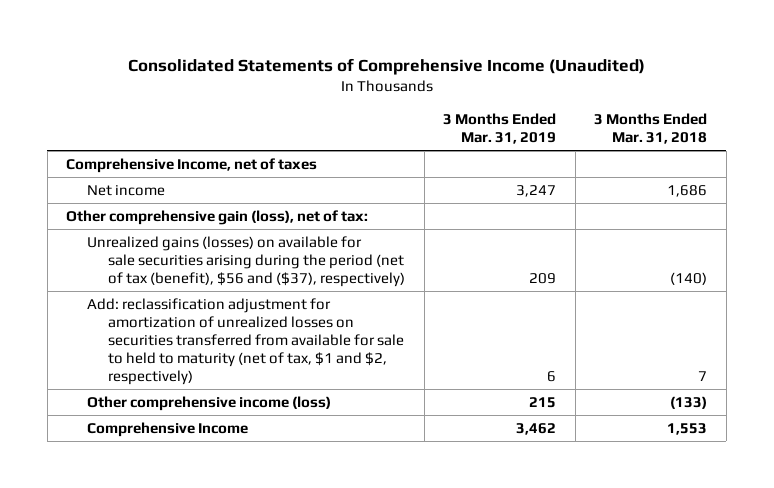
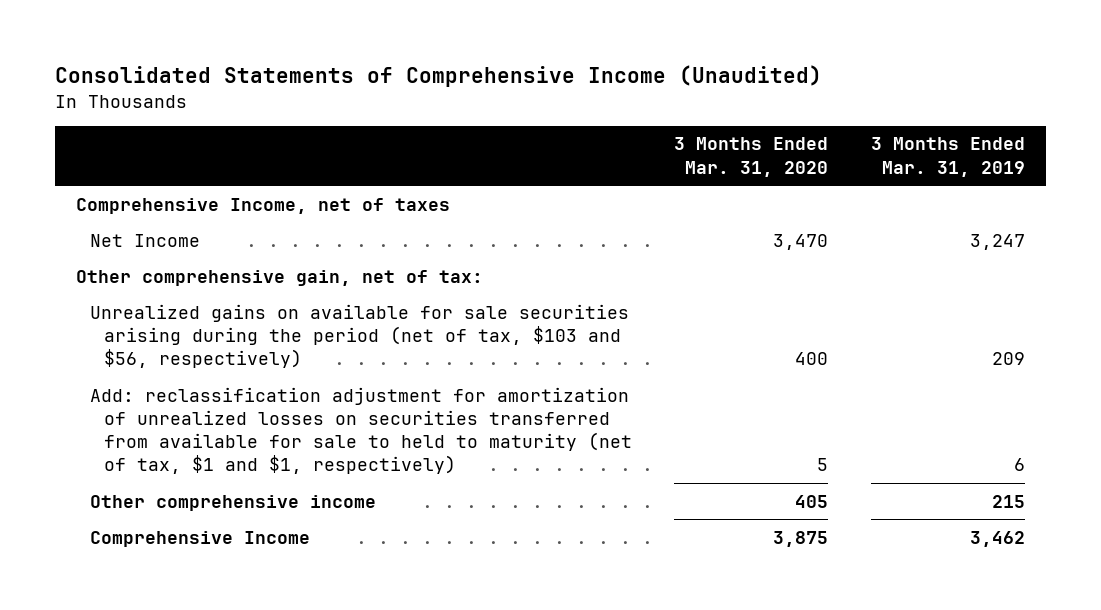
[594,112,708,144] 3 Months Ended Mar. 31, 2018 -> none
none -> [674,137,829,177] 3 Months Ended Mar. 31, 2020
[87,184,166,196] Net income -> [89,233,200,247] Net Income
[66,209,369,225] Other comprehensive gain (loss), net of tax: -> [76,269,484,286] Other comprehensive gain, net of tax:
[87,235,406,287] Unrealized gains (losses) on available for sale securities arising during the period (net of tax (benefit), $56 and ($37), respectively) -> [89,303,629,369] Unrealized gains on available for sale securities arising during the period (net of tax, $103 and $56, respectively)
[87,297,405,385] Add: reclassification adjustment for amortization of unrealized losses on securities transferred from available for sale to held to maturity (net of tax, $1 and $2, respectively) -> [89,386,632,475] Add: reclassification adjustment for amortization of unrealized losses on securities transferred from available for sale to held to maturity (net of tax, $1 and $1, respectively)
[87,395,332,411] Other comprehensive income (loss) -> [89,494,376,511] Other comprehensive income

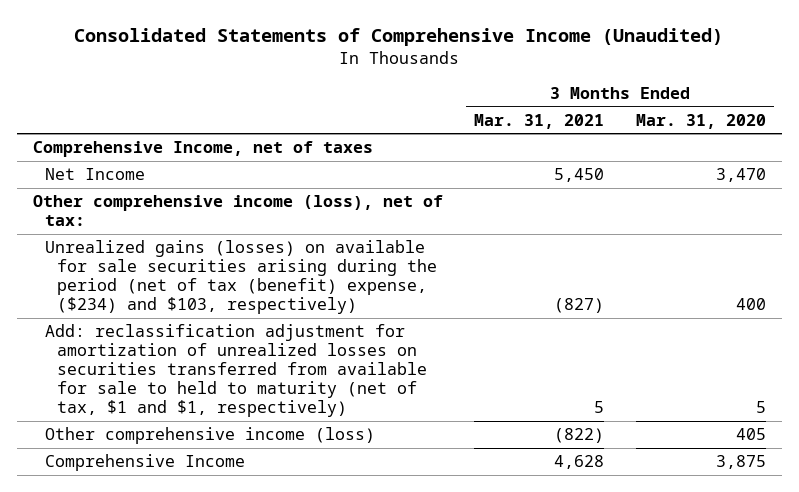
[870,137,1025,177] 3 Months Ended Mar. 31, 2019 -> none
none -> [474,113,605,129] Mar. 31, 2021
[76,269,484,286] Other comprehensive gain, net of tax: -> [32,195,443,227] Other comprehensive income (loss), net of tax:
[89,303,629,369] Unrealized gains on available for sale securities arising during the period (net of tax, $103 and $56, respectively) -> [44,240,437,315] Unrealized gains (losses) on available for sale securities arising during the period (net of tax (benefit) expense, ($234) and $103, respectively)
[89,494,376,511] Other comprehensive income -> [44,427,375,445] Other comprehensive income (loss)

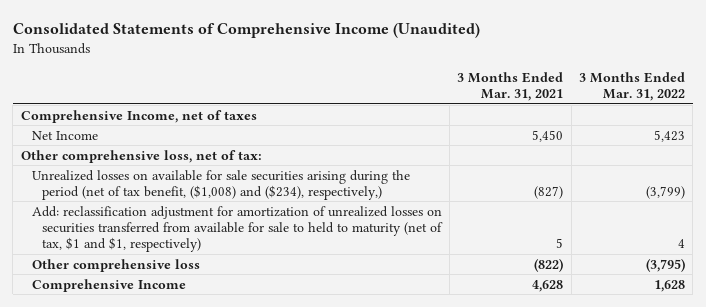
[636,113,767,129] Mar. 31, 2020 -> none
none -> [578,71,685,101] 3 Months Ended Mar. 31, 2022
[32,195,443,227] Other comprehensive income (loss), net of tax: -> [20,149,262,163] Other comprehensive loss, net of tax:
[44,240,437,315] Unrealized gains (losses) on available for sale securities arising during the period (net of tax (benefit) expense, ($234) and $103, respectively) -> [31,169,410,200] Unrealized losses on available for sale securities arising during the period (net of tax benefit, ($1,008) and ($234), respectively,)
[44,427,375,445] Other comprehensive income (loss) -> [31,258,200,272] Other comprehensive loss

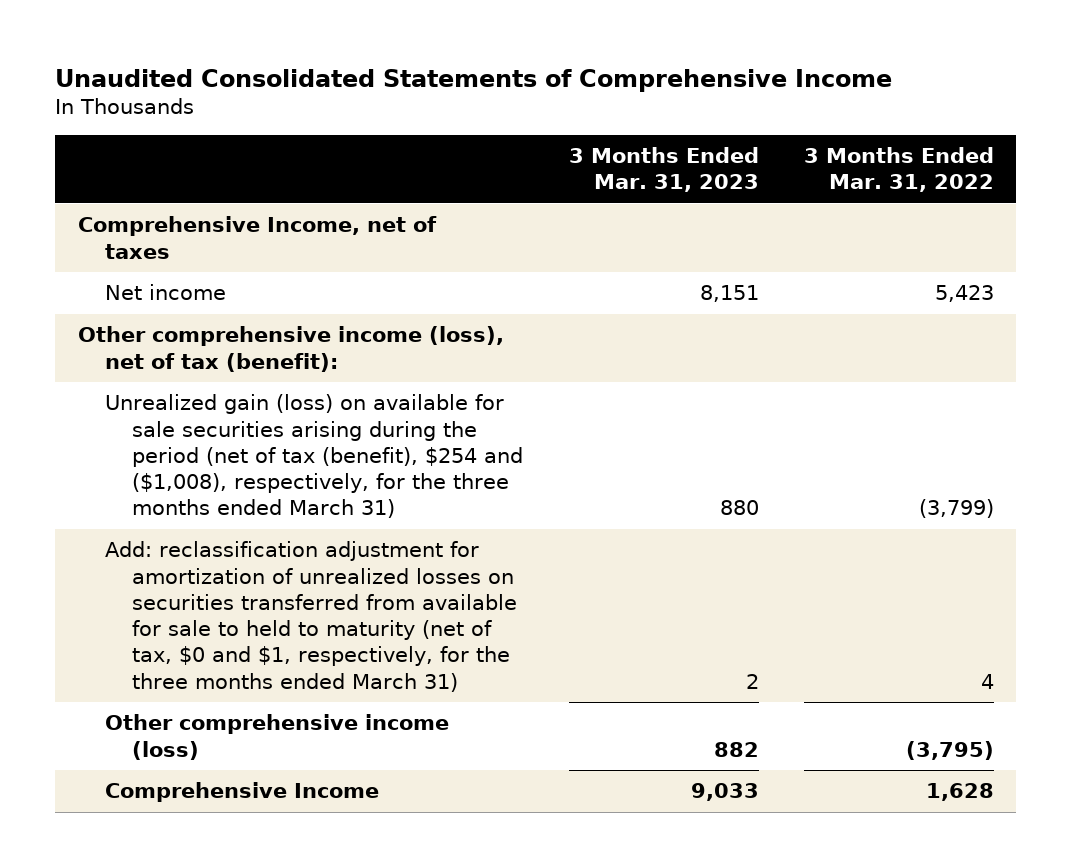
[12,23,480,39] Consolidated Statements of Comprehensive Income (Unaudited) -> [55,68,893,92] Unaudited Consolidated Statements of Comprehensive Income
[457,71,564,101] 3 Months Ended Mar. 31, 2021 -> none
none -> [568,146,759,193] 3 Months Ended Mar. 31, 2023
[31,130,98,140] Net Income -> [105,284,227,301] Net income
[20,149,262,163] Other comprehensive loss, net of tax: -> [78,326,505,372] Other comprehensive income (loss), net of tax (benefit):
[31,169,410,200] Unrealized losses on available for sale securities arising during the period (net of tax benefit, ($1,008) and ($234), respectively,) -> [105,394,524,519] Unrealized gain (loss) on available for sale securities arising during the period (net of tax (benefit), $254 and ($1,008), respectively, for the three months ended March 31)
[31,205,444,253] Add: reclassification adjustment for amortization of unrealized losses on securities transferred from available for sale to held to maturity (net of tax, $1 and $1, respectively) -> [105,541,518,692] Add: reclassification adjustment for amortization of unrealized losses on securities transferred from available for sale to held to maturity (net of tax, $0 and $1, respectively, for the three months ended March 31)
[31,258,200,272] Other comprehensive loss -> [105,714,450,760] Other comprehensive income (loss)

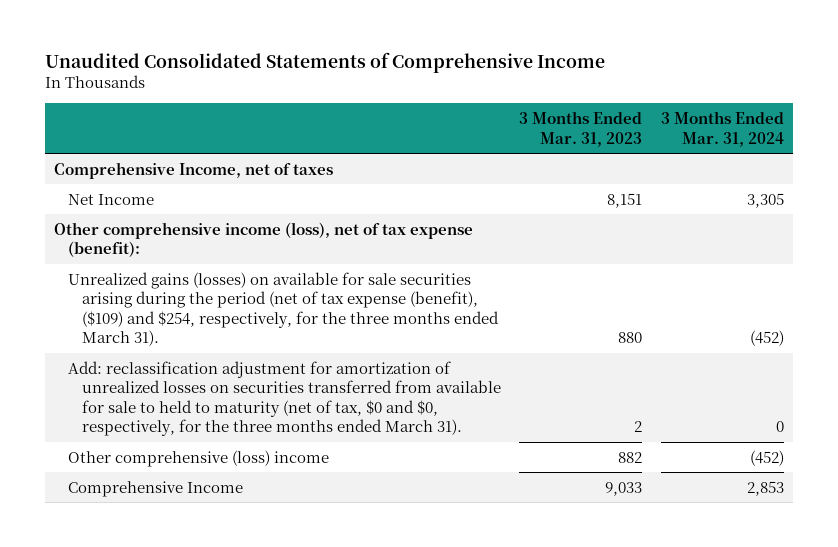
[803,146,994,193] 3 Months Ended Mar. 31, 2022 -> none
none -> [660,111,784,147] 3 Months Ended Mar. 31, 2024
[105,284,227,301] Net income -> [67,193,154,205] Net Income
[78,326,505,372] Other comprehensive income (loss), net of tax (benefit): -> [54,221,474,258] Other comprehensive income (loss), net of tax expense (benefit):
[105,394,524,519] Unrealized gain (loss) on available for sale securities arising during the period (net of tax (benefit), $254 and ($1,008), respectively, for the three months ended March 31) -> [67,271,499,347] Unrealized gains (losses) on available for sale securities arising during the period (net of tax expense (benefit), ($109) and $254, respectively, for the three months ended March 31).
[105,541,518,692] Add: reclassification adjustment for amortization of unrealized losses on securities transferred from available for sale to held to maturity (net of tax, $0 and $1, respectively, for the three months ended March 31) -> [67,360,501,437] Add: reclassification adjustment for amortization of unrealized losses on securities transferred from available for sale to held to maturity (net of tax, $0 and $0, respectively, for the three months ended March 31).
[105,714,450,760] Other comprehensive income (loss) -> [67,449,329,467] Other comprehensive (loss) income

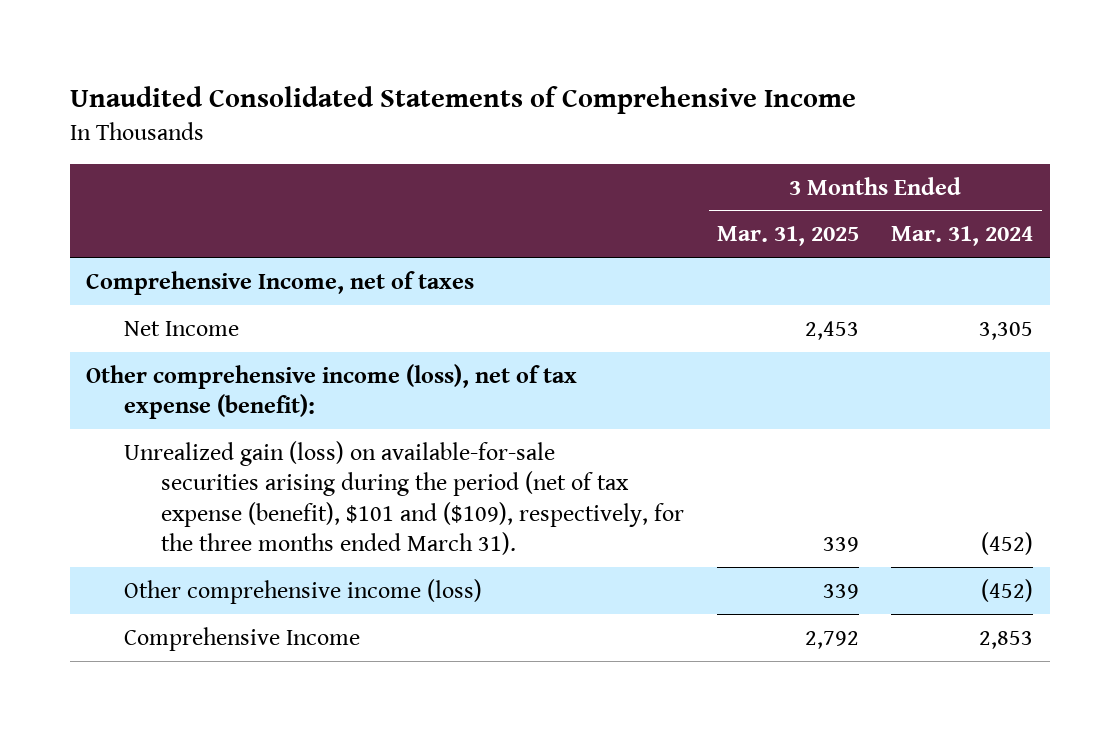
[519,111,643,147] 3 Months Ended Mar. 31, 2023 -> none
none -> [716,226,859,247] Mar. 31, 2025
[67,360,501,437] Add: reclassification adjustment for amortization of unrealized losses on securities transferred from available for sale to held to maturity (net of tax, $0 and $0, respectively, for the three months ended March 31). -> none
[67,271,499,347] Unrealized gains (losses) on available for sale securities arising during the period (net of tax expense (benefit), ($109) and $254, respectively, for the three months ended March 31). -> [123,440,685,555] Unrealized gain (loss) on available-for-sale securities arising during the period (net of tax expense (benefit), $101 and ($109), respectively, for the three months ended March 31).
[67,449,329,467] Other comprehensive (loss) income -> [123,578,482,604] Other comprehensive income (loss)

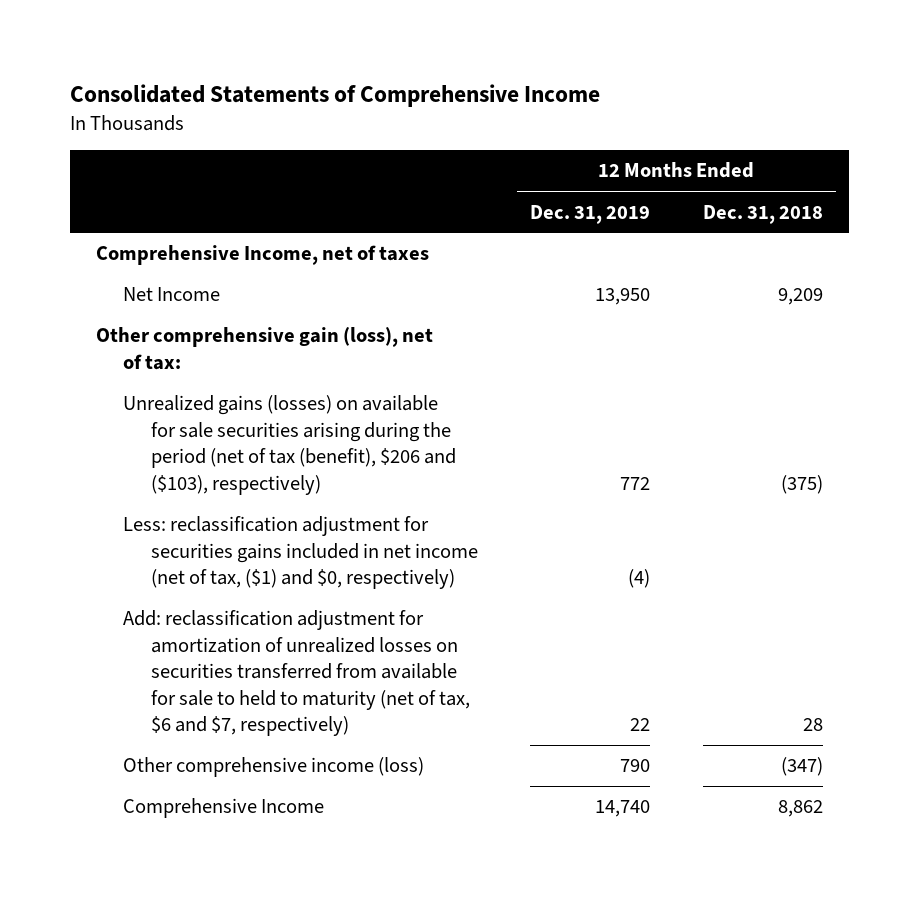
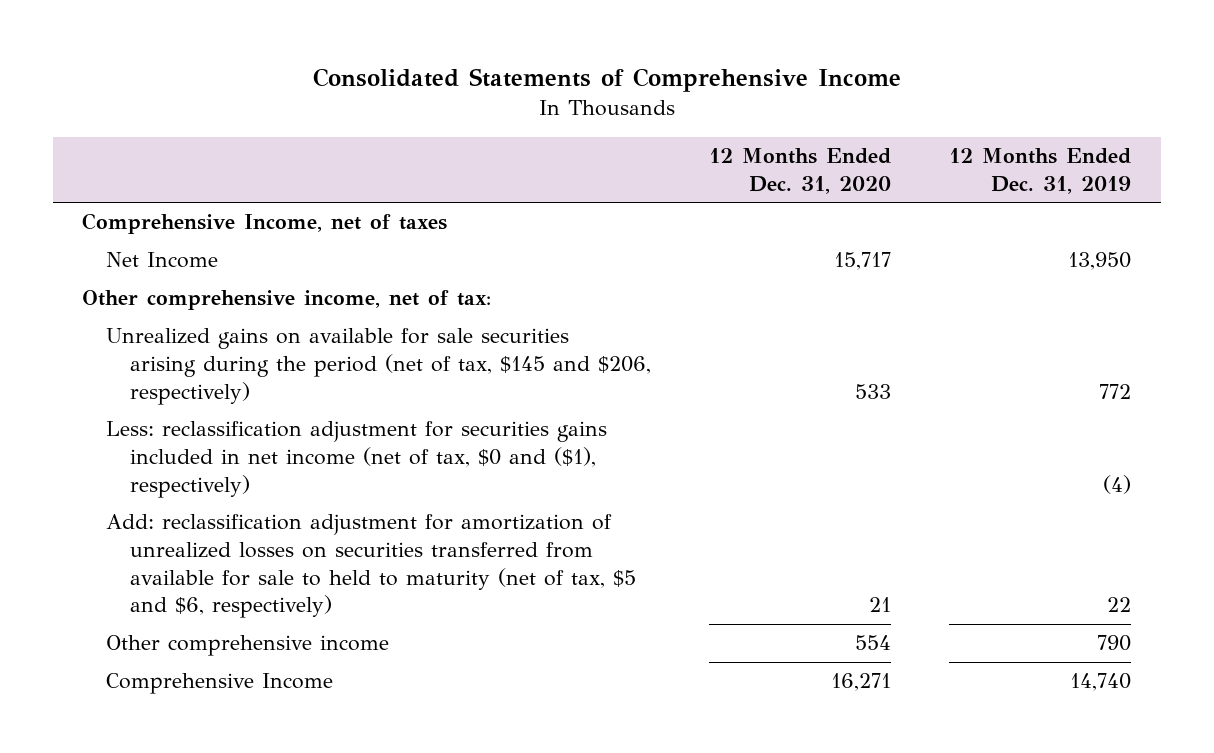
[702,204,823,224] Dec. 31, 2018 -> none
none -> [709,148,892,194] 12 Months Ended Dec. 31, 2020
[95,327,433,370] Other comprehensive gain (loss), net of tax: -> [82,290,492,311] Other comprehensive income, net of tax:
[123,395,456,495] Unrealized gains (losses) on available for sale securities arising during the period (net of tax (benefit), $206 and ($103), respectively) -> [105,328,651,405] Unrealized gains on available for sale securities arising during the period (net of tax, $145 and $206, respectively)
[123,516,478,590] Less: reclassification adjustment for securities gains included in net income (net of tax, ($1) and $0, respectively) -> [105,421,607,498] Less: reclassification adjustment for securities gains included in net income (net of tax, $0 and ($1), respectively)
[123,610,470,737] Add: reclassification adjustment for amortization of unrealized losses on securities transferred from available for sale to held to maturity (net of tax, $6 and $7, respectively) -> [105,514,636,619] Add: reclassification adjustment for amortization of unrealized losses on securities transferred from available for sale to held to maturity (net of tax, $5 and $6, respectively)
[123,757,425,778] Other comprehensive income (loss) -> [105,635,389,657] Other comprehensive income

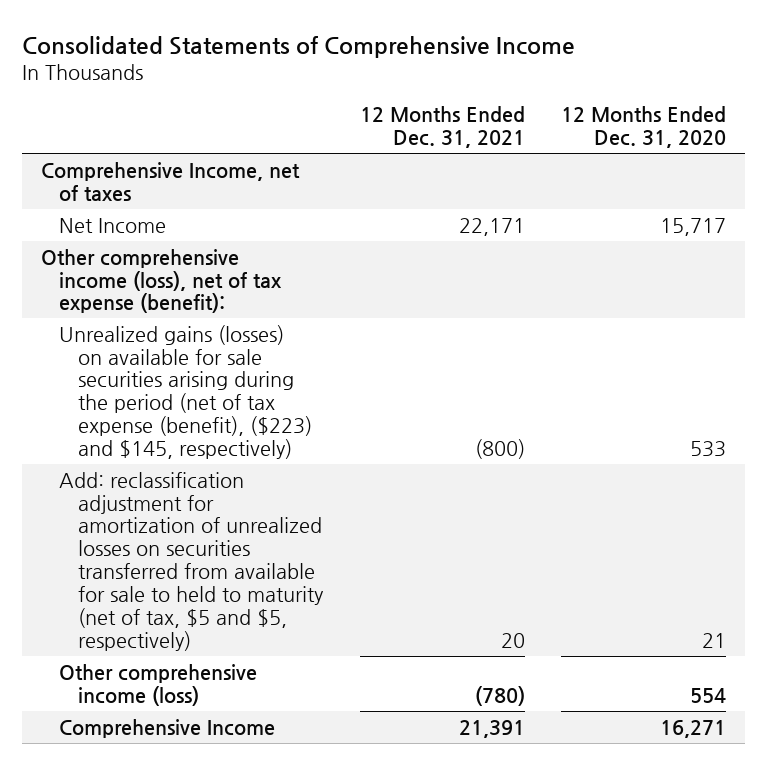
[949,148,1132,194] 12 Months Ended Dec. 31, 2019 -> none
none -> [359,106,525,149] 12 Months Ended Dec. 31, 2021
[105,421,607,498] Less: reclassification adjustment for securities gains included in net income (net of tax, $0 and ($1), respectively) -> none
[82,290,492,311] Other comprehensive income, net of tax: -> [40,248,283,314] Other comprehensive income (loss), net of tax expense (benefit):
[105,328,651,405] Unrealized gains on available for sale securities arising during the period (net of tax, $145 and $206, respectively) -> [59,324,312,460] Unrealized gains (losses) on available for sale securities arising during the period (net of tax expense (benefit), ($223) and $145, respectively)
[105,514,636,619] Add: reclassification adjustment for amortization of unrealized losses on securities transferred from available for sale to held to maturity (net of tax, $5 and $6, respectively) -> [59,471,324,652] Add: reclassification adjustment for amortization of unrealized losses on securities transferred from available for sale to held to maturity (net of tax, $5 and $5, respectively)
[105,635,389,657] Other comprehensive income -> [59,663,258,706] Other comprehensive income (loss)

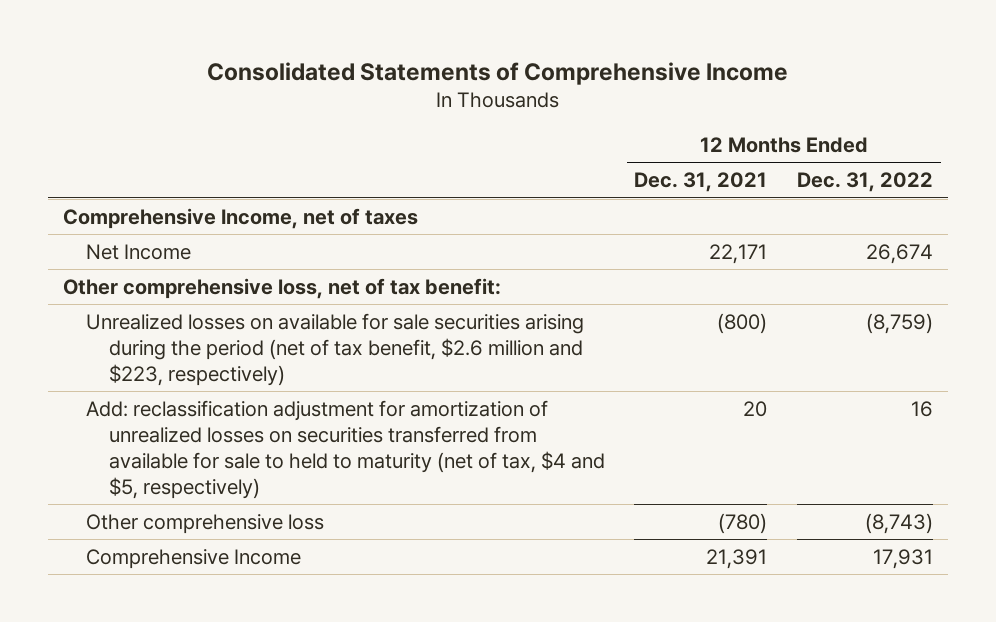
[561,106,727,149] 12 Months Ended Dec. 31, 2020 -> none
none -> [797,172,934,193] Dec. 31, 2022
[40,248,283,314] Other comprehensive income (loss), net of tax expense (benefit): -> [62,277,501,299] Other comprehensive loss, net of tax benefit:
[59,324,312,460] Unrealized gains (losses) on available for sale securities arising during the period (net of tax expense (benefit), ($223) and $145, respectively) -> [85,312,584,386] Unrealized losses on available for sale securities arising during the period (net of tax benefit, $2.6 million and $223, respectively)
[59,471,324,652] Add: reclassification adjustment for amortization of unrealized losses on securities transferred from available for sale to held to maturity (net of tax, $5 and $5, respectively) -> [85,399,605,499] Add: reclassification adjustment for amortization of unrealized losses on securities transferred from available for sale to held to maturity (net of tax, $4 and $5, respectively)
[59,663,258,706] Other comprehensive income (loss) -> [85,513,324,534] Other comprehensive loss

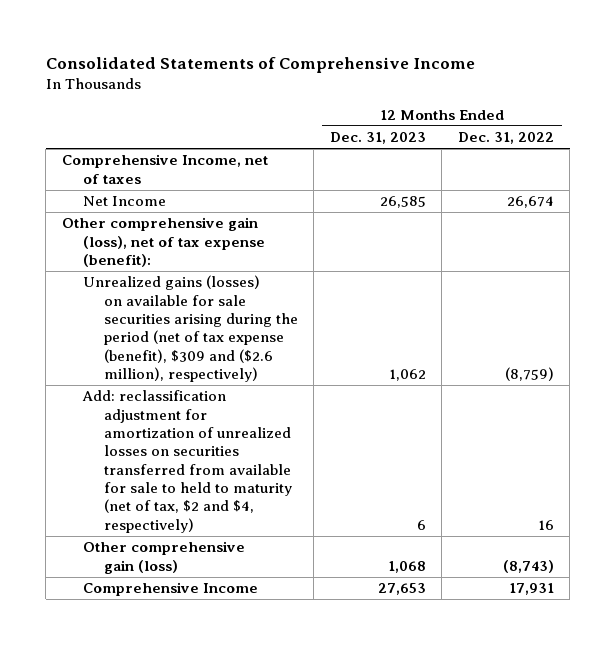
[634,172,768,193] Dec. 31, 2021 -> none
none -> [329,132,426,145] Dec. 31, 2023
[62,277,501,299] Other comprehensive loss, net of tax benefit: -> [61,217,265,267] Other comprehensive gain (loss), net of tax expense (benefit):
[85,312,584,386] Unrealized losses on available for sale securities arising during the period (net of tax benefit, $2.6 million and $223, respectively) -> [82,275,298,382] Unrealized gains (losses) on available for sale securities arising during the period (net of tax expense (benefit), $309 and ($2.6 million), respectively)
[85,399,605,499] Add: reclassification adjustment for amortization of unrealized losses on securities transferred from available for sale to held to maturity (net of tax, $4 and $5, respectively) -> [81,390,292,533] Add: reclassification adjustment for amortization of unrealized losses on securities transferred from available for sale to held to maturity (net of tax, $2 and $4, respectively)
[85,513,324,534] Other comprehensive loss -> [82,541,245,574] Other comprehensive gain (loss)

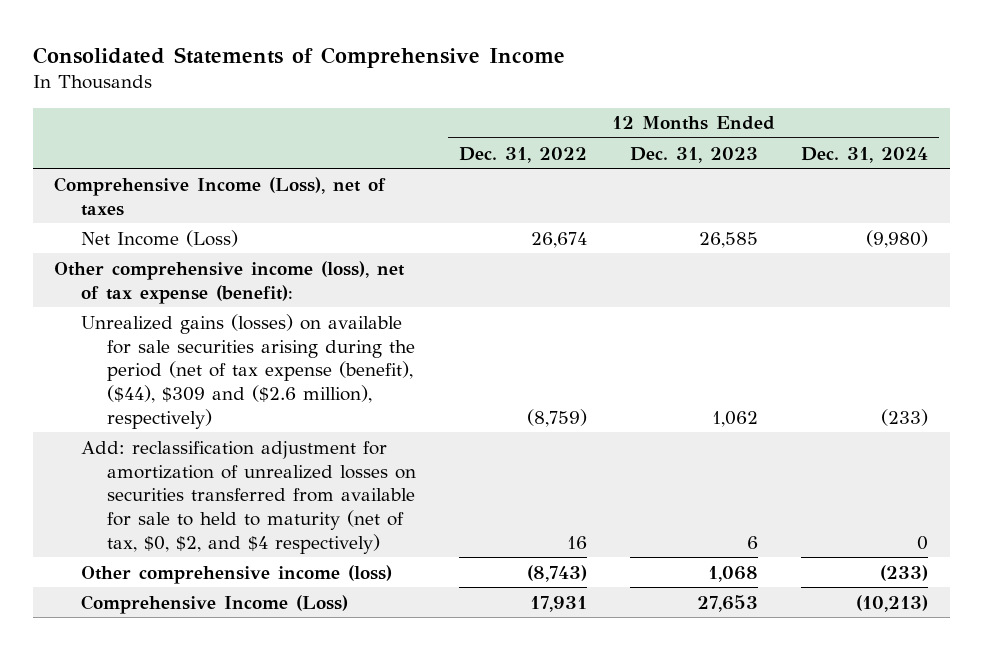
none -> [801,146,929,163] Dec. 31, 2024
[61,154,268,184] Comprehensive Income, net of taxes -> [54,176,387,216] Comprehensive Income (Loss), net of taxes
[82,196,166,207] Net Income -> [80,229,238,247] Net Income (Loss)
[61,217,265,267] Other comprehensive gain (loss), net of tax expense (benefit): -> [54,260,406,304] Other comprehensive income (loss), net of tax expense (benefit):
[82,275,298,382] Unrealized gains (losses) on available for sale securities arising during the period (net of tax expense (benefit), $309 and ($2.6 million), respectively) -> [80,313,415,429] Unrealized gains (losses) on available for sale securities arising during the period (net of tax expense (benefit), ($44), $309 and ($2.6 million), respectively)
[81,390,292,533] Add: reclassification adjustment for amortization of unrealized losses on securities transferred from available for sale to held to maturity (net of tax, $2 and $4, respectively) -> [80,440,416,554] Add: reclassification adjustment for amortization of unrealized losses on securities transferred from available for sale to held to maturity (net of tax, $0, $2, and $4 respectively)
[82,541,245,574] Other comprehensive gain (loss) -> [80,564,392,584] Other comprehensive income (loss)
[82,582,258,597] Comprehensive Income -> [80,594,348,614] Comprehensive Income (Loss)

